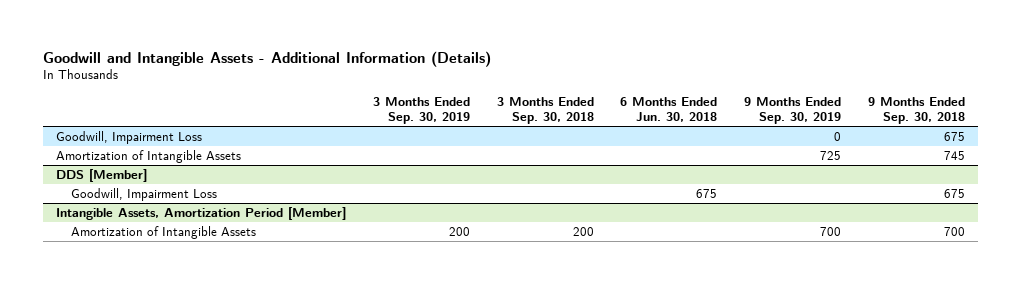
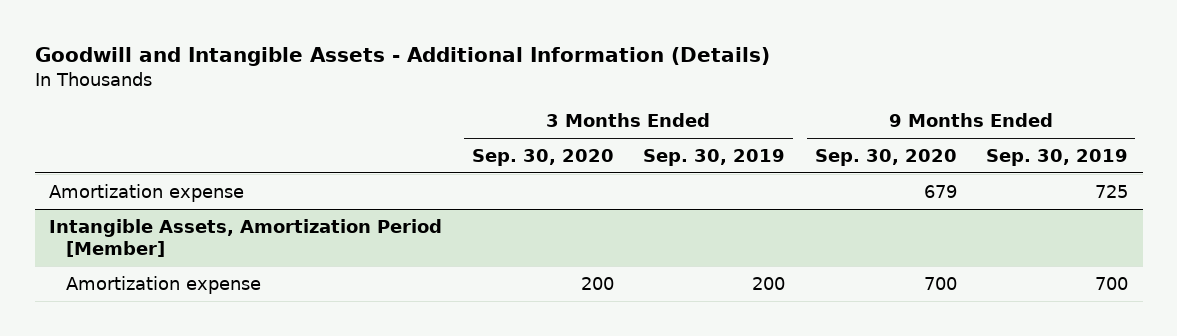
[496,96,594,125] 3 Months Ended Sep. 30, 2018 -> none
[620,96,718,123] 6 Months Ended Jun. 30, 2018 -> none
[867,96,965,125] 9 Months Ended Sep. 30, 2018 -> none
none -> [471,148,614,166] Sep. 30, 2020
none -> [814,148,957,166] Sep. 30, 2020
[56,130,203,144] Goodwill, Impairment Loss -> none
[56,168,148,182] DDS [Member] -> none
[71,187,218,201] Goodwill, Impairment Loss -> none
[56,149,242,163] Amortization of Intangible Assets -> [49,183,245,202] Amortization expense
[71,225,257,239] Amortization of Intangible Assets -> [65,275,261,294] Amortization expense

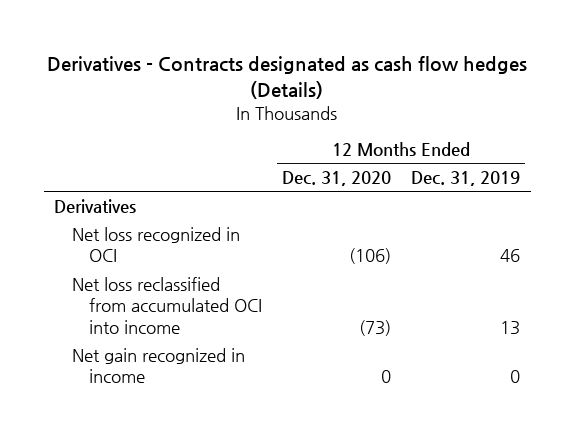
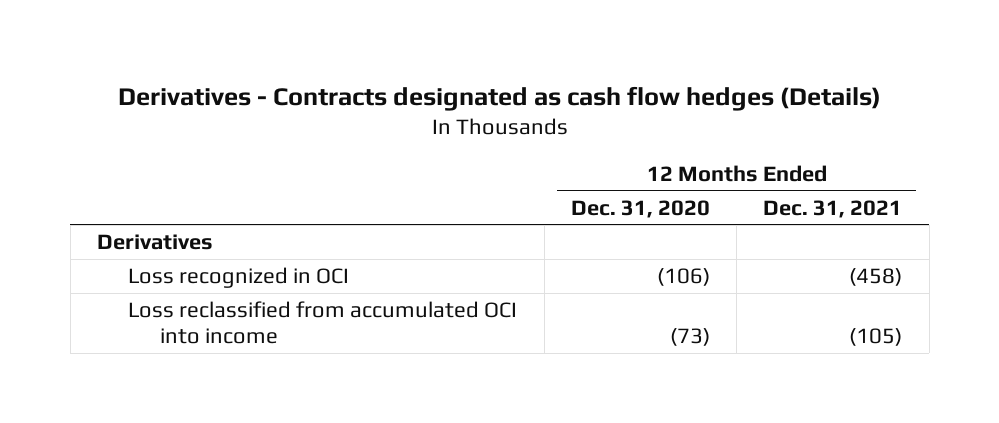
[411,171,521,187] Dec. 31, 2019 -> none
none -> [763,199,903,218] Dec. 31, 2021
[71,347,245,384] Net gain recognized in income -> none
[71,226,240,263] Net loss recognized in OCI -> [128,267,350,289] Loss recognized in OCI
[71,276,262,335] Net loss reclassified from accumulated OCI into income -> [128,301,518,344] Loss reclassified from accumulated OCI into income

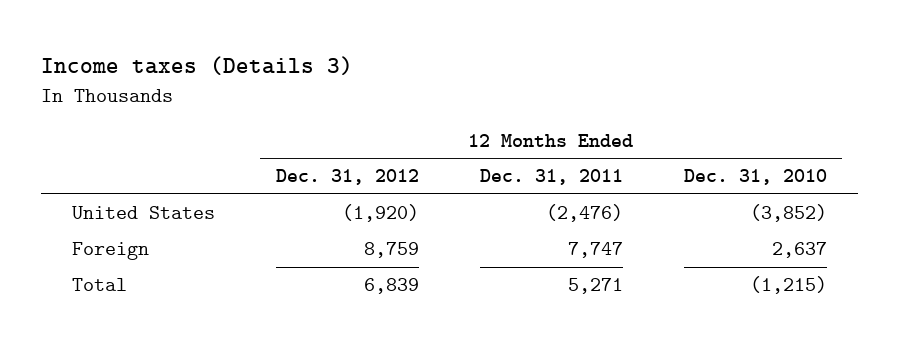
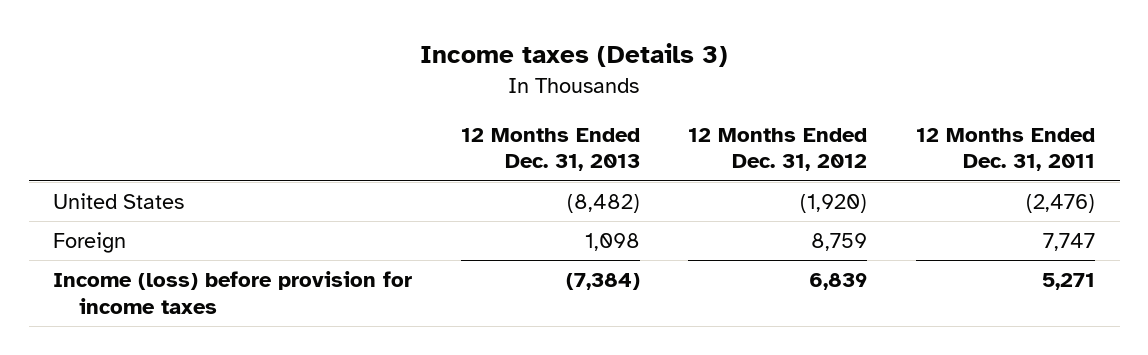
[684,169,828,186] Dec. 31, 2010 -> none
none -> [460,127,640,172] 12 Months Ended Dec. 31, 2013
[71,278,127,292] Total -> [52,271,412,314] Income (loss) before provision for income taxes

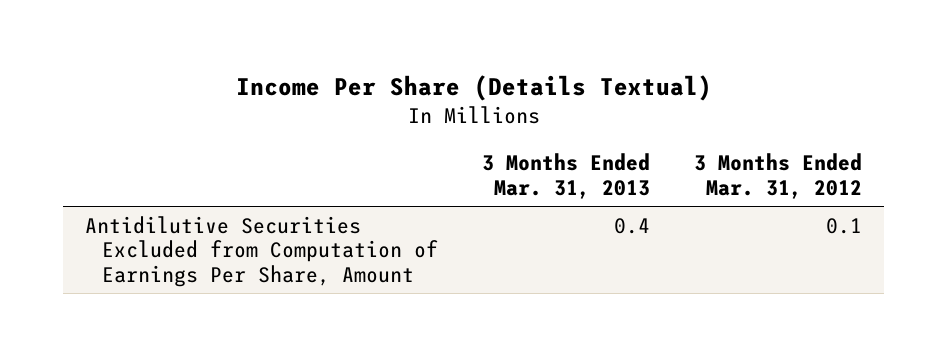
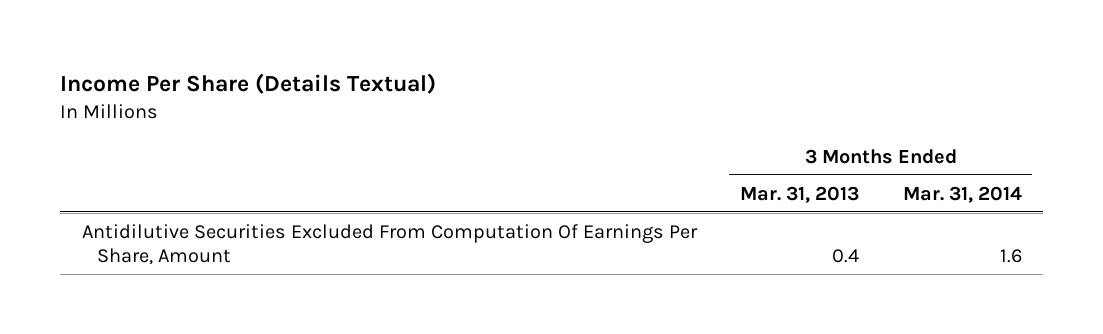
[694,153,863,199] 3 Months Ended Mar. 31, 2012 -> none
none -> [902,185,1022,203] Mar. 31, 2014
[85,216,438,287] Antidilutive Securities Excluded from Computation of Earnings Per Share, Amount -> [81,223,698,265] Antidilutive Securities Excluded From Computation Of Earnings Per Share, Amount

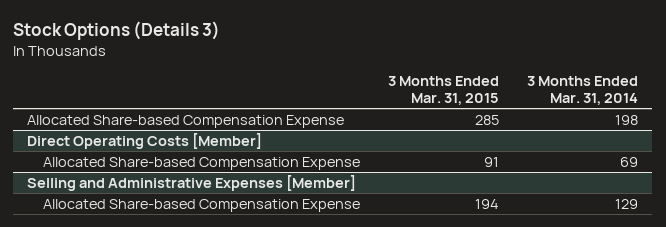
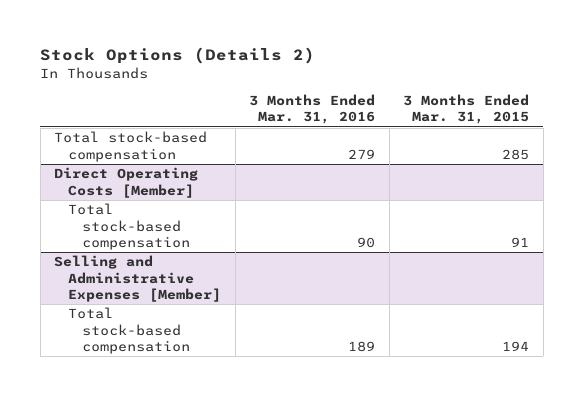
[13,21,221,41] Stock Options (Details 3) -> [40,47,316,65] Stock Options (Details 2)
[527,76,639,106] 3 Months Ended Mar. 31, 2014 -> none
none -> [249,94,376,125] 3 Months Ended Mar. 31, 2016
[27,114,345,128] Allocated Share-based Compensation Expense -> [54,131,208,162] Total stock-based compensation
[43,156,361,170] Allocated Share-based Compensation Expense -> [67,203,190,250] Total stock-based compensation
[43,198,361,212] Allocated Share-based Compensation Expense -> [67,307,190,354] Total stock-based compensation

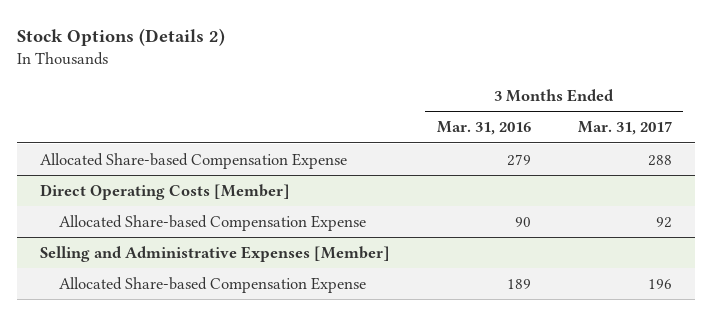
[403,94,530,125] 3 Months Ended Mar. 31, 2015 -> none
none -> [577,121,672,136] Mar. 31, 2017
[54,131,208,162] Total stock-based compensation -> [40,152,348,169] Allocated Share-based Compensation Expense
[67,203,190,250] Total stock-based compensation -> [58,214,366,231] Allocated Share-based Compensation Expense
[67,307,190,354] Total stock-based compensation -> [58,276,366,293] Allocated Share-based Compensation Expense

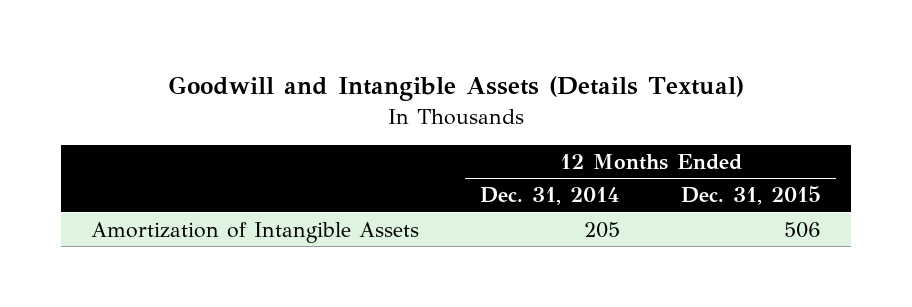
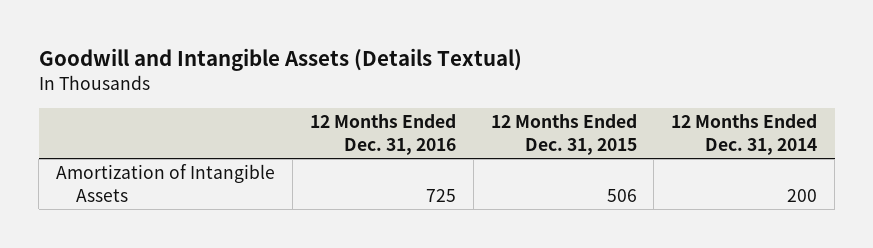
none -> [309,113,456,155] 12 Months Ended Dec. 31, 2016
[584,222,621,239] 205 -> [787,189,818,203] 200

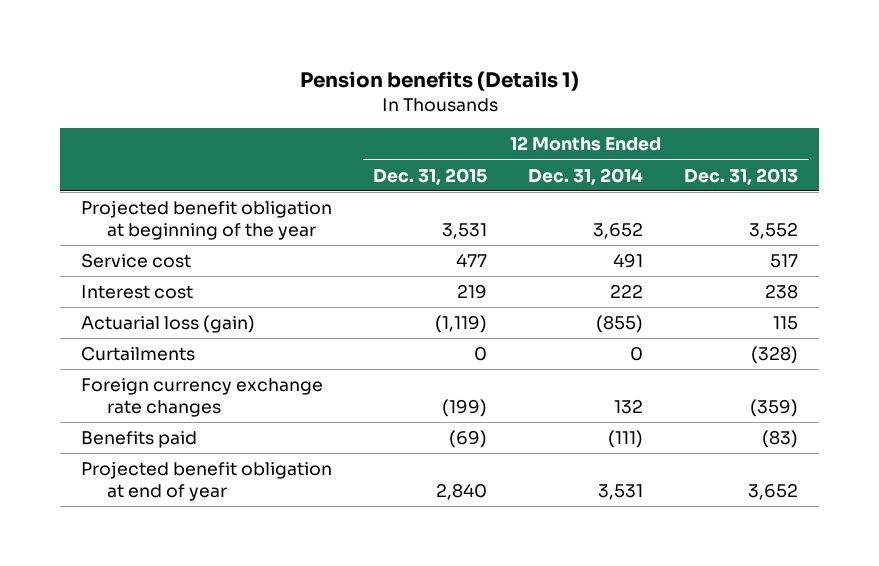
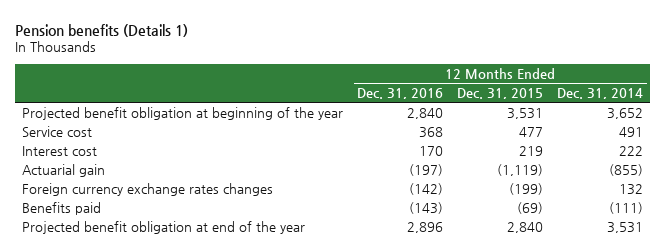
[684,167,799,185] Dec. 31, 2013 -> none
none -> [357,87,444,99] Dec. 31, 2016
[80,345,195,361] Curtailments -> none
[80,314,255,333] Actuarial loss (gain) -> [22,163,106,177] Actuarial gain
[80,377,323,417] Foreign currency exchange rate changes -> [22,182,274,196] Foreign currency exchange rates changes
[80,460,332,501] Projected benefit obligation at end of year -> [22,220,306,234] Projected benefit obligation at end of the year

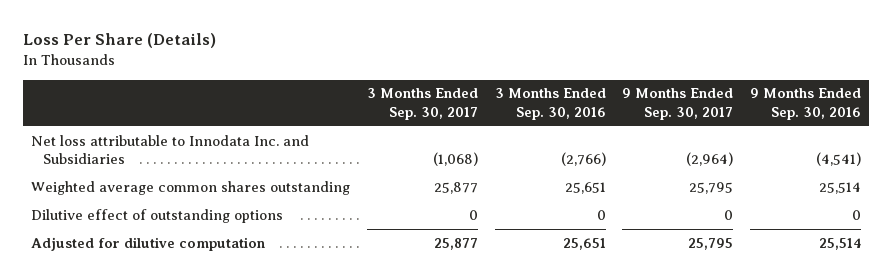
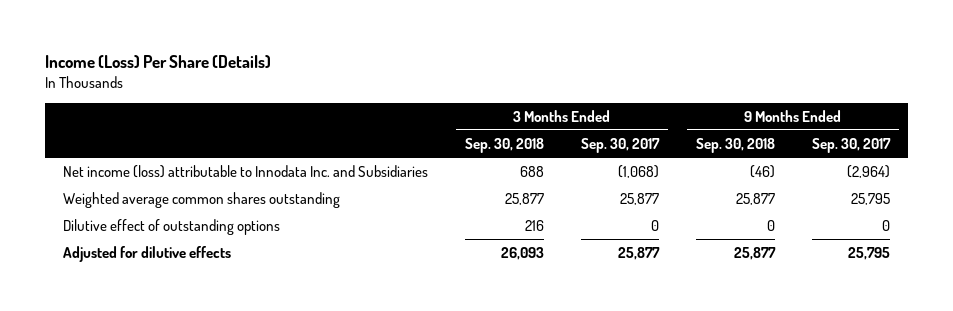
[22,33,216,49] Loss Per Share (Details) -> [44,54,271,68] Income (Loss) Per Share (Details)
[494,88,606,120] 3 Months Ended Sep. 30, 2016 -> none
[749,88,861,120] 9 Months Ended Sep. 30, 2016 -> none
none -> [465,137,545,153] Sep. 30, 2018
none -> [695,137,775,153] Sep. 30, 2018
[31,134,310,165] Net loss attributable to Innodata Inc. and Subsidiaries -> [63,165,429,179] Net income (loss) attributable to Innodata Inc. and Subsidiaries
[31,236,266,251] Adjusted for dilutive computation -> [63,246,232,263] Adjusted for dilutive effects

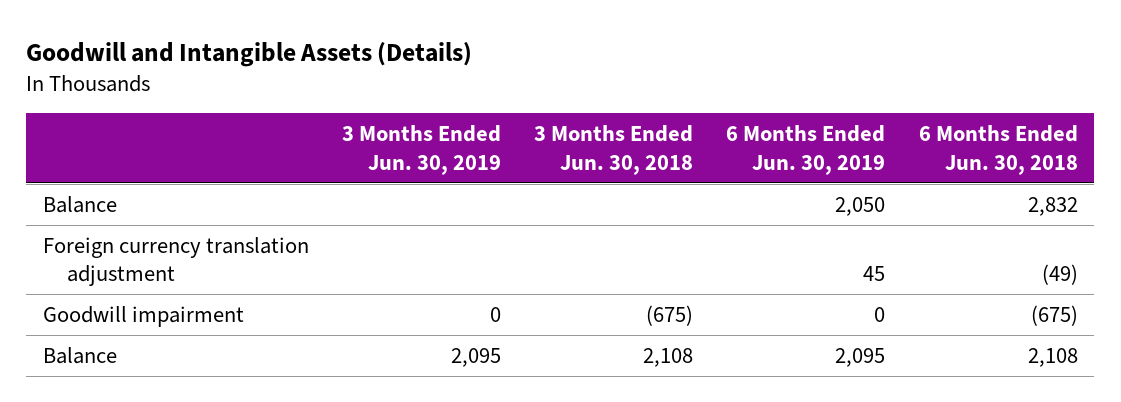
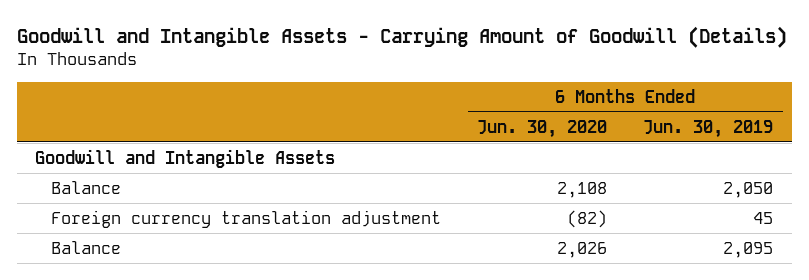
[26,41,473,67] Goodwill and Intangible Assets (Details) -> [16,25,787,48] Goodwill and Intangible Assets - Carrying Amount of Goodwill (Details)
[342,125,502,175] 3 Months Ended Jun. 30, 2019 -> none
[534,125,694,175] 3 Months Ended Jun. 30, 2018 -> none
[918,125,1078,175] 6 Months Ended Jun. 30, 2018 -> none
none -> [477,119,608,138] Jun. 30, 2020
none -> [35,148,336,168] Goodwill and Intangible Assets
[42,305,244,327] Goodwill impairment -> none

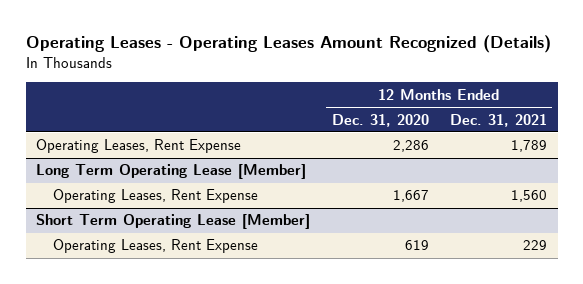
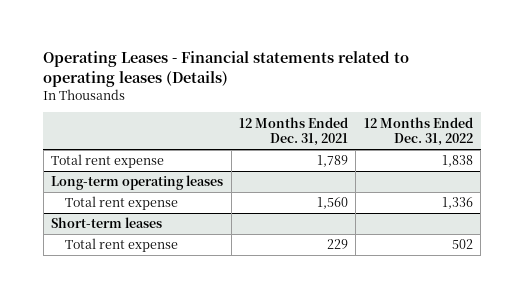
[25,35,551,54] Operating Leases - Operating Leases Amount Recognized (Details) -> [43,50,410,87] Operating Leases - Financial statements related to operating leases (Details)
[331,113,429,127] Dec. 31, 2020 -> none
none -> [363,116,473,147] 12 Months Ended Dec. 31, 2022
[36,139,242,154] Operating Leases, Rent Expense -> [51,154,165,169] Total rent expense
[36,164,307,180] Long Term Operating Lease [Member] -> [51,175,224,191] Long-term operating leases
[53,189,259,204] Operating Leases, Rent Expense -> [64,196,178,211] Total rent expense
[36,214,311,230] Short Term Operating Lease [Member] -> [51,217,163,229] Short-term leases
[53,239,259,254] Operating Leases, Rent Expense -> [64,238,178,253] Total rent expense

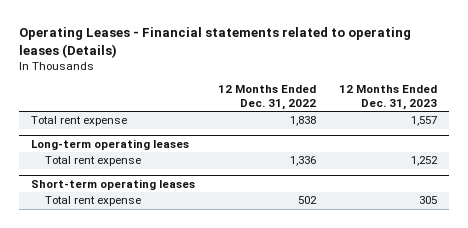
[238,116,348,147] 12 Months Ended Dec. 31, 2021 -> none
none -> [339,85,438,110] 12 Months Ended Dec. 31, 2023
[51,217,163,229] Short-term leases -> [30,179,195,191] Short-term operating leases

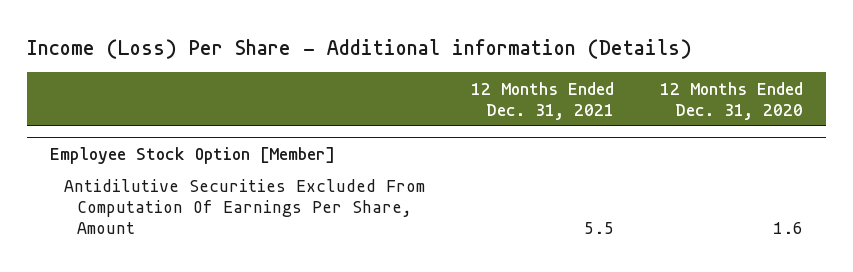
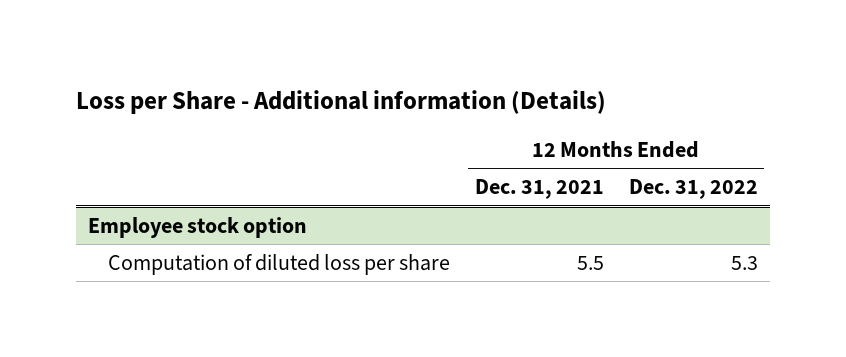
[27,38,693,59] Income (Loss) Per Share - Additional information (Details) -> [75,90,606,115] Loss per Share - Additional information (Details)
[659,81,803,120] 12 Months Ended Dec. 31, 2020 -> none
none -> [628,179,758,200] Dec. 31, 2022
[50,146,336,164] Employee Stock Option [Member] -> [88,216,308,238] Employee stock option
[63,179,425,235] Antidilutive Securities Excluded From Computation Of Earnings Per Share, Amount -> [107,253,450,275] Computation of diluted loss per share

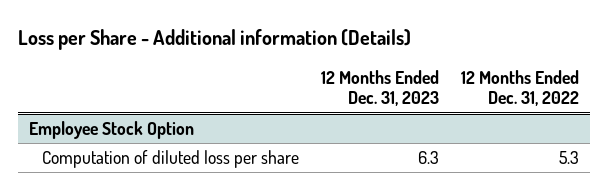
[474,179,604,200] Dec. 31, 2021 -> none
none -> [320,69,439,107] 12 Months Ended Dec. 31, 2023
[88,216,308,238] Employee stock option -> [29,121,195,140] Employee Stock Option

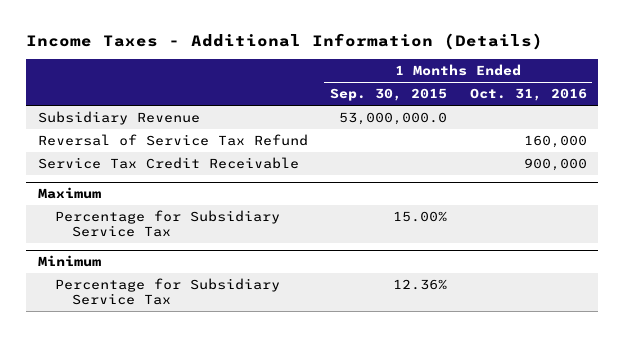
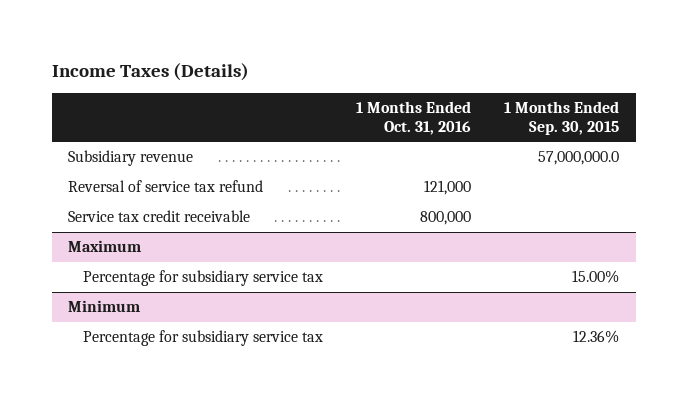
[26,33,544,51] Income Taxes - Additional Information (Details) -> [51,62,249,81] Income Taxes (Details)
[37,111,200,126] Subsidiary Revenue -> [68,150,194,167] Subsidiary revenue
[339,112,448,126] 53,000,000.0 -> [538,151,620,166] 57,000,000.0
[37,134,308,147] Reversal of Service Tax Refund -> [68,180,264,193] Reversal of service tax refund
[523,135,587,149] 160,000 -> [424,180,472,196] 121,000
[37,157,299,170] Service Tax Credit Receivable -> [68,210,251,223] Service tax credit receivable
[523,158,587,172] 900,000 -> [420,211,472,226] 800,000
[54,210,280,237] Percentage for Subsidiary Service Tax -> [83,270,324,287] Percentage for subsidiary service tax
[54,278,280,305] Percentage for Subsidiary Service Tax -> [83,330,324,347] Percentage for subsidiary service tax

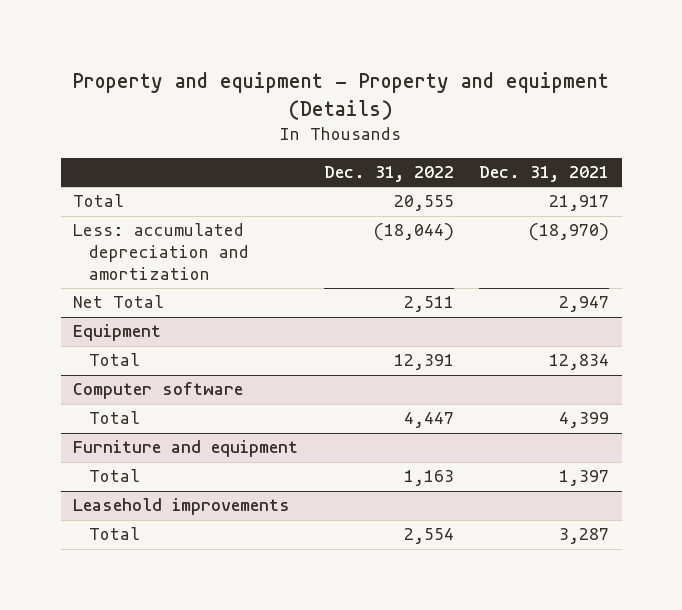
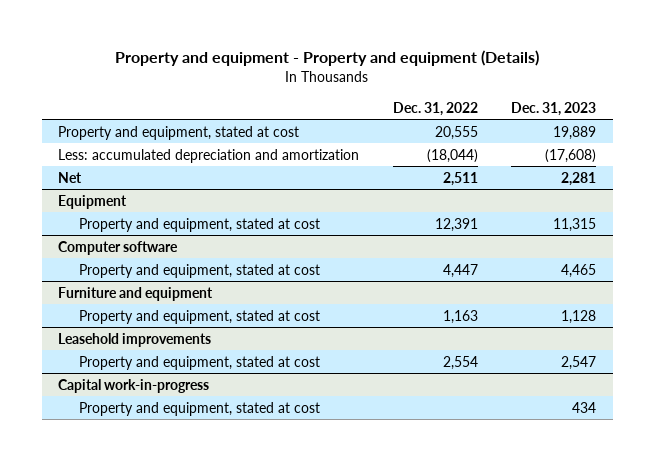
[478,165,609,182] Dec. 31, 2021 -> none
none -> [511,101,597,116] Dec. 31, 2023
[73,194,125,208] Total -> [58,125,300,140] Property and equipment, stated at cost
[73,295,165,309] Net Total -> [58,171,83,183] Net
[89,353,141,367] Total -> [78,217,320,232] Property and equipment, stated at cost
[89,411,141,425] Total -> [78,263,320,278] Property and equipment, stated at cost
[89,469,141,483] Total -> [78,309,320,324] Property and equipment, stated at cost
[89,527,141,541] Total -> [78,355,320,370] Property and equipment, stated at cost
none -> [58,378,210,393] Capital work-in-progress
none -> [78,401,320,416] Property and equipment, stated at cost

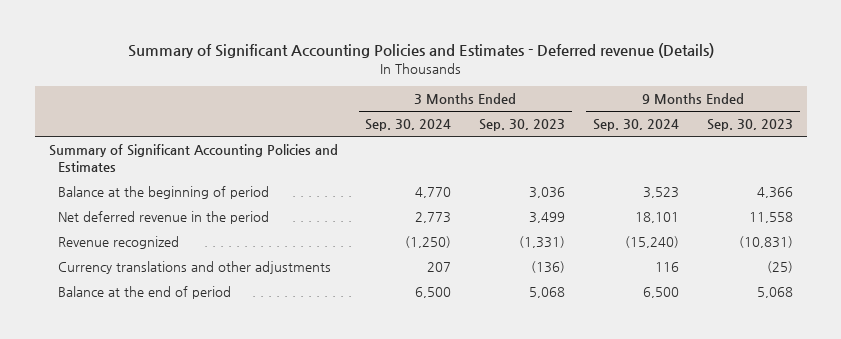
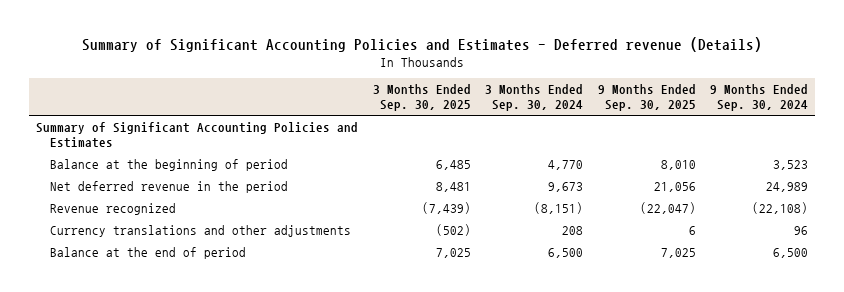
[479,119,566,132] Sep. 30, 2023 -> none
[706,119,793,132] Sep. 30, 2023 -> none
none -> [372,84,471,112] 3 Months Ended Sep. 30, 2025
none -> [597,84,696,112] 9 Months Ended Sep. 30, 2025
[415,212,452,224] 2,773 -> [548,182,584,193] 9,673
[634,212,679,224] 18,101 -> [766,182,809,193] 24,989
[405,236,452,249] (1,250) -> [534,202,584,215] (8,151)
[624,236,679,249] (15,240) -> [752,202,809,215] (22,108)
[427,262,452,273] 207 -> [562,226,584,236] 208
[654,262,679,273] 116 -> [794,226,809,236] 96

